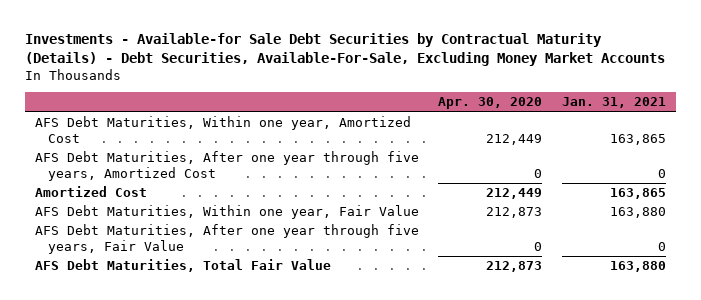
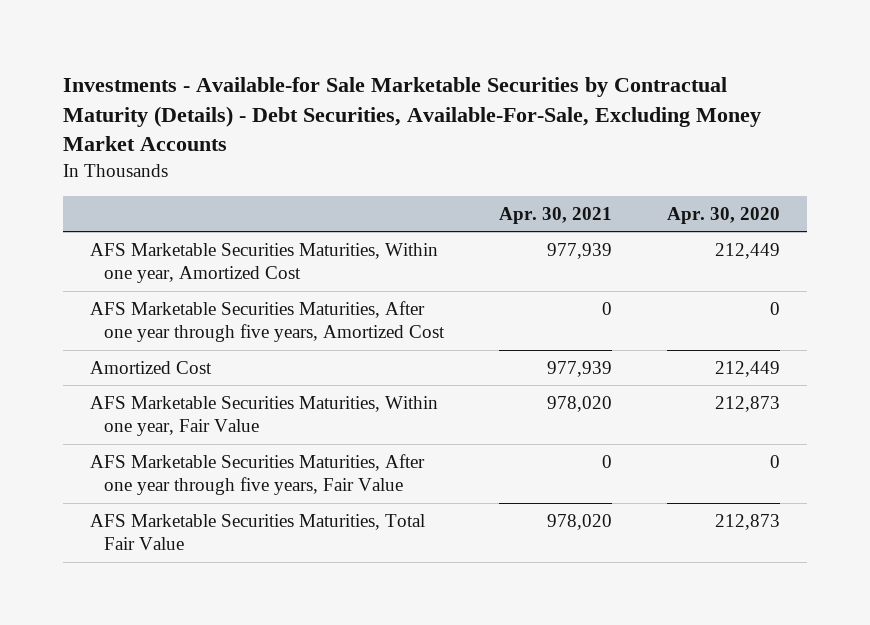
[24,33,665,67] Investments - Available-for Sale Debt Securities by Contractual Maturity (Details) - Debt Securities, Available-For-Sale, Excluding Money Market Accounts -> [62,77,761,152] Investments - Available-for Sale Marketable Securities by Contractual Maturity (Details) - Debt Securities, Available-For-Sale, Excluding Money Market Accounts
[561,97,666,109] Jan. 31, 2021 -> none
none -> [498,206,612,224] Apr. 30, 2021
[34,116,411,144] AFS Debt Maturities, Within one year, Amortized Cost -> [89,242,438,284] AFS Marketable Securities Maturities, Within one year, Amortized Cost
[34,151,419,182] AFS Debt Maturities, After one year through five years, Amortized Cost -> [89,300,446,343] AFS Marketable Securities Maturities, After one year through five years, Amortized Cost
[34,205,419,220] AFS Debt Maturities, Within one year, Fair Value -> [89,395,438,437] AFS Marketable Securities Maturities, Within one year, Fair Value
[34,224,419,255] AFS Debt Maturities, After one year through five years, Fair Value -> [89,453,425,496] AFS Marketable Securities Maturities, After one year through five years, Fair Value
[34,259,331,273] AFS Debt Maturities, Total Fair Value -> [89,513,425,551] AFS Marketable Securities Maturities, Total Fair Value

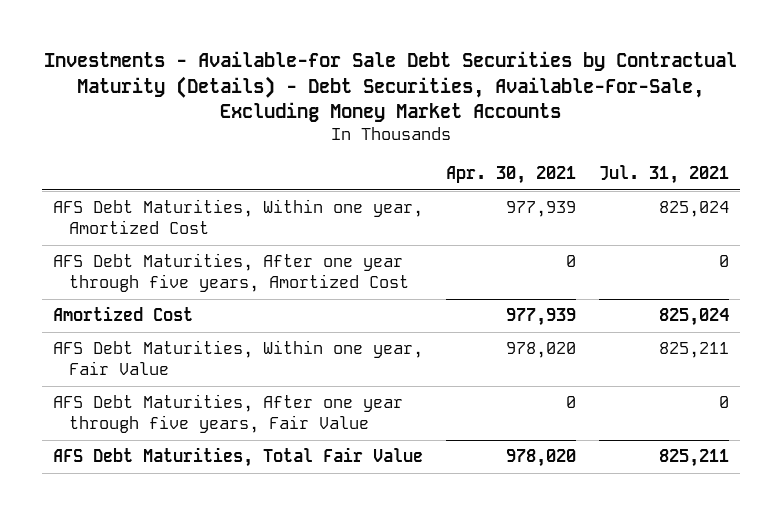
[62,77,761,152] Investments - Available-for Sale Marketable Securities by Contractual Maturity (Details) - Debt Securities, Available-For-Sale, Excluding Money Market Accounts -> [44,51,738,123] Investments - Available-for Sale Debt Securities by Contractual Maturity (Details) - Debt Securities, Available-For-Sale, Excluding Money Market Accounts
[666,206,780,224] Apr. 30, 2020 -> none
none -> [598,164,729,184] Jul. 31, 2021
[89,242,438,284] AFS Marketable Securities Maturities, Within one year, Amortized Cost -> [53,199,424,235] AFS Debt Maturities, Within one year, Amortized Cost
[89,300,446,343] AFS Marketable Securities Maturities, After one year through five years, Amortized Cost -> [53,253,410,293] AFS Debt Maturities, After one year through five years, Amortized Cost
[89,395,438,437] AFS Marketable Securities Maturities, Within one year, Fair Value -> [53,340,424,376] AFS Debt Maturities, Within one year, Fair Value
[89,453,425,496] AFS Marketable Securities Maturities, After one year through five years, Fair Value -> [53,394,404,434] AFS Debt Maturities, After one year through five years, Fair Value
[89,513,425,551] AFS Marketable Securities Maturities, Total Fair Value -> [53,447,424,468] AFS Debt Maturities, Total Fair Value

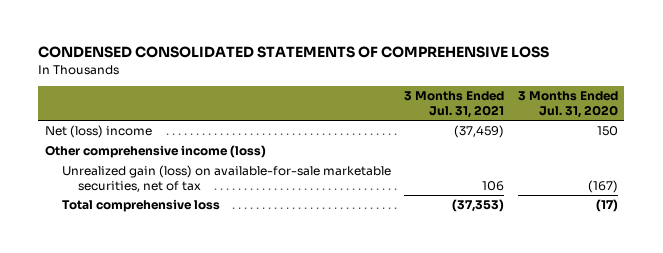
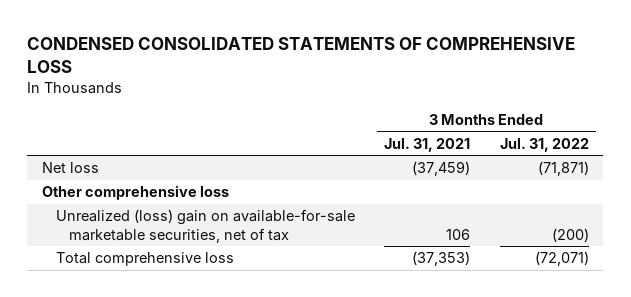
[517,90,618,118] 3 Months Ended Jul. 31, 2020 -> none
none -> [499,137,589,152] Jul. 31, 2022
[45,125,153,139] Net (loss) income -> [42,162,100,174] Net loss
[45,145,267,159] Other comprehensive income (loss) -> [42,185,230,201] Other comprehensive loss
[61,165,391,192] Unrealized gain (loss) on available-for-sale marketable securities, net of tax -> [55,209,355,243] Unrealized (loss) gain on available-for-sale marketable securities, net of tax

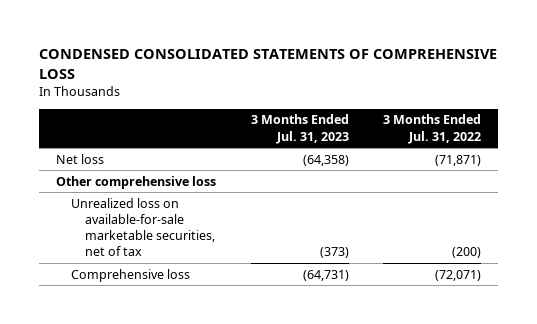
[384,137,471,152] Jul. 31, 2021 -> none
none -> [250,114,349,144] 3 Months Ended Jul. 31, 2023
[55,209,355,243] Unrealized (loss) gain on available-for-sale marketable securities, net of tax -> [70,197,216,257] Unrealized loss on available-for-sale marketable securities, net of tax
[55,252,234,267] Total comprehensive loss -> [70,268,190,282] Comprehensive loss

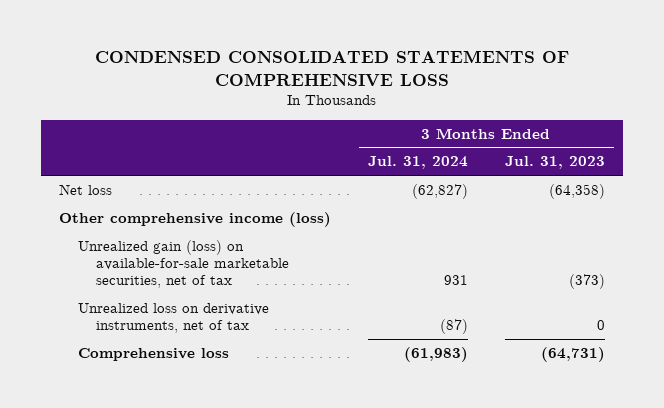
[382,114,481,144] 3 Months Ended Jul. 31, 2022 -> none
none -> [368,156,469,170] Jul. 31, 2024
[56,175,217,189] Other comprehensive loss -> [59,211,332,227] Other comprehensive income (loss)
[70,197,216,257] Unrealized loss on available-for-sale marketable securities, net of tax -> [77,239,289,288] Unrealized gain (loss) on available-for-sale marketable securities, net of tax
none -> [77,302,269,333] Unrealized loss on derivative instruments, net of tax

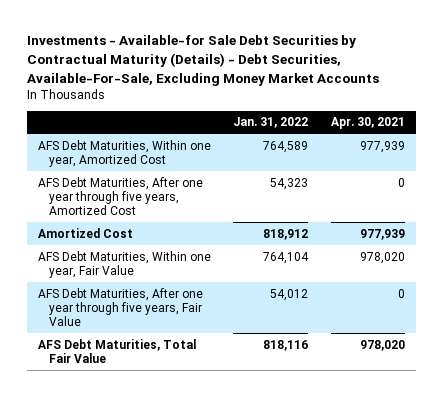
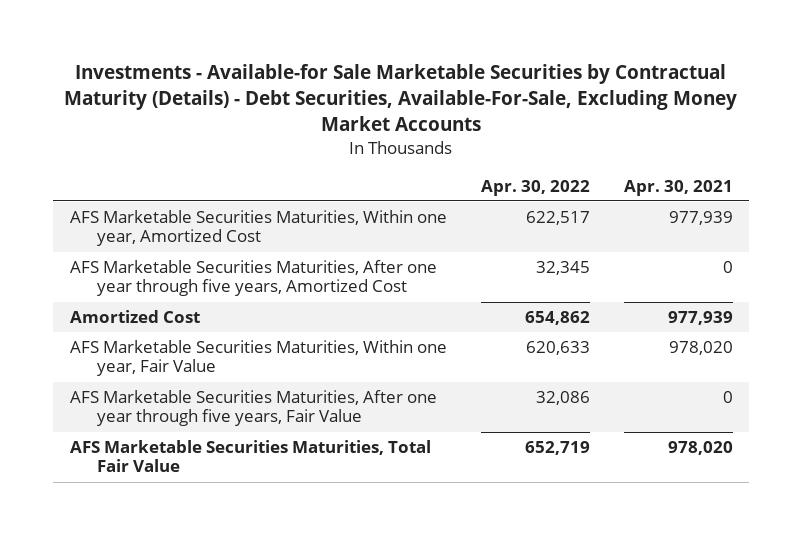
[26,35,379,86] Investments - Available-for Sale Debt Securities by Contractual Maturity (Details) - Debt Securities, Available-For-Sale, Excluding Money Market Accounts -> [64,64,738,132] Investments - Available-for Sale Marketable Securities by Contractual Maturity (Details) - Debt Securities, Available-For-Sale, Excluding Money Market Accounts
[233,117,309,129] Jan. 31, 2022 -> none
none -> [480,179,590,196] Apr. 30, 2022
[38,139,212,167] AFS Debt Maturities, Within one year, Amortized Cost -> [70,210,448,247] AFS Marketable Securities Maturities, Within one year, Amortized Cost
[38,176,204,215] AFS Debt Maturities, After one year through five years, Amortized Cost -> [70,260,438,297] AFS Marketable Securities Maturities, After one year through five years, Amortized Cost
[38,250,212,278] AFS Debt Maturities, Within one year, Fair Value -> [70,340,448,377] AFS Marketable Securities Maturities, Within one year, Fair Value
[38,287,204,326] AFS Debt Maturities, After one year through five years, Fair Value -> [70,390,438,427] AFS Marketable Securities Maturities, After one year through five years, Fair Value
[38,338,197,363] AFS Debt Maturities, Total Fair Value -> [70,440,432,473] AFS Marketable Securities Maturities, Total Fair Value

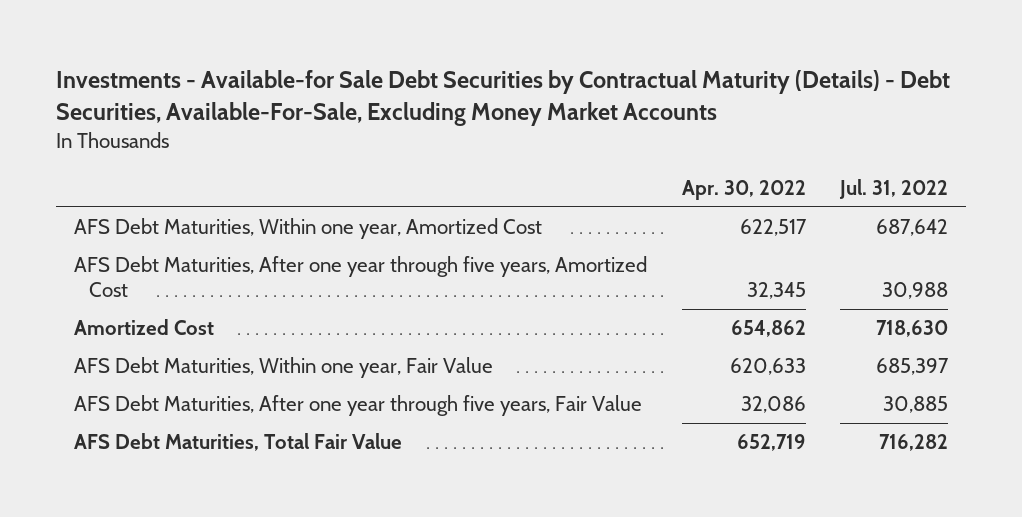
[64,64,738,132] Investments - Available-for Sale Marketable Securities by Contractual Maturity (Details) - Debt Securities, Available-For-Sale, Excluding Money Market Accounts -> [56,70,951,127] Investments - Available-for Sale Debt Securities by Contractual Maturity (Details) - Debt Securities, Available-For-Sale, Excluding Money Market Accounts
[623,179,733,196] Apr. 30, 2021 -> none
none -> [839,178,949,199] Jul. 31, 2022
[70,210,448,247] AFS Marketable Securities Maturities, Within one year, Amortized Cost -> [73,218,542,240] AFS Debt Maturities, Within one year, Amortized Cost
[70,260,438,297] AFS Marketable Securities Maturities, After one year through five years, Amortized Cost -> [73,256,647,298] AFS Debt Maturities, After one year through five years, Amortized Cost
[70,340,448,377] AFS Marketable Securities Maturities, Within one year, Fair Value -> [73,357,493,379] AFS Debt Maturities, Within one year, Fair Value
[70,390,438,427] AFS Marketable Securities Maturities, After one year through five years, Fair Value -> [73,395,642,417] AFS Debt Maturities, After one year through five years, Fair Value
[70,440,432,473] AFS Marketable Securities Maturities, Total Fair Value -> [73,433,402,452] AFS Debt Maturities, Total Fair Value

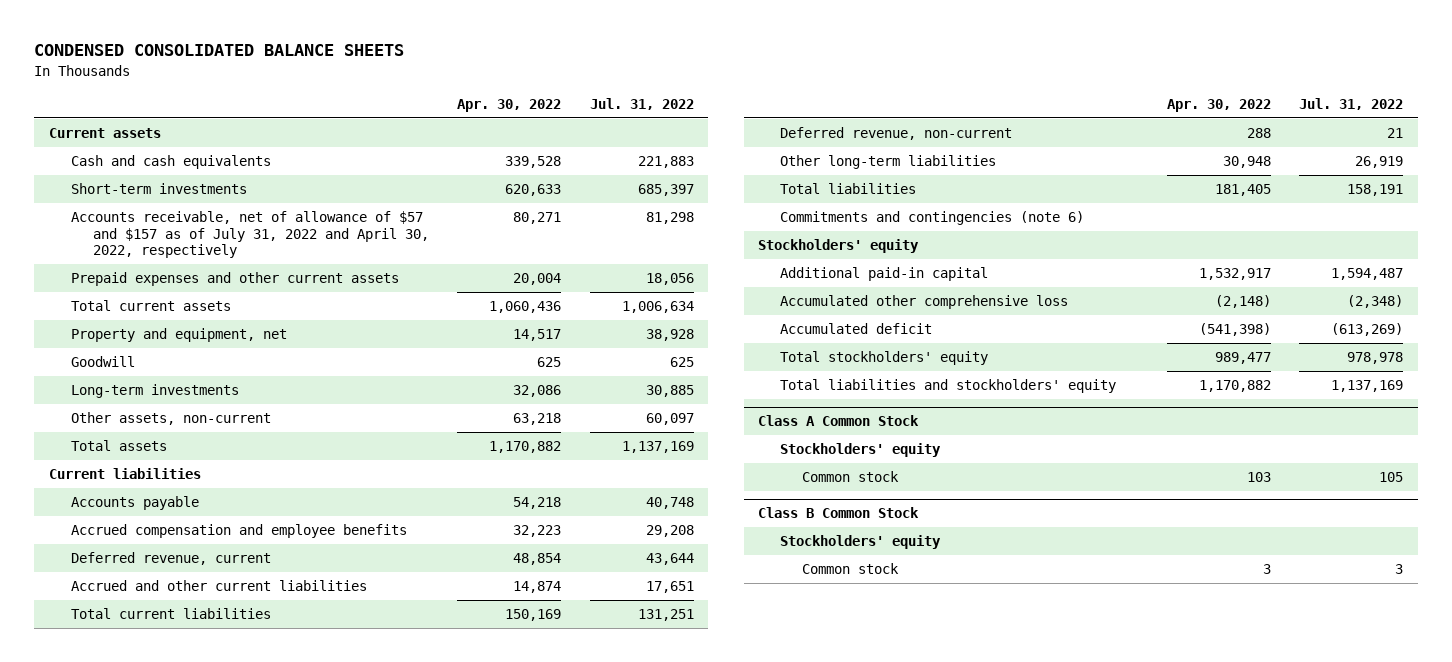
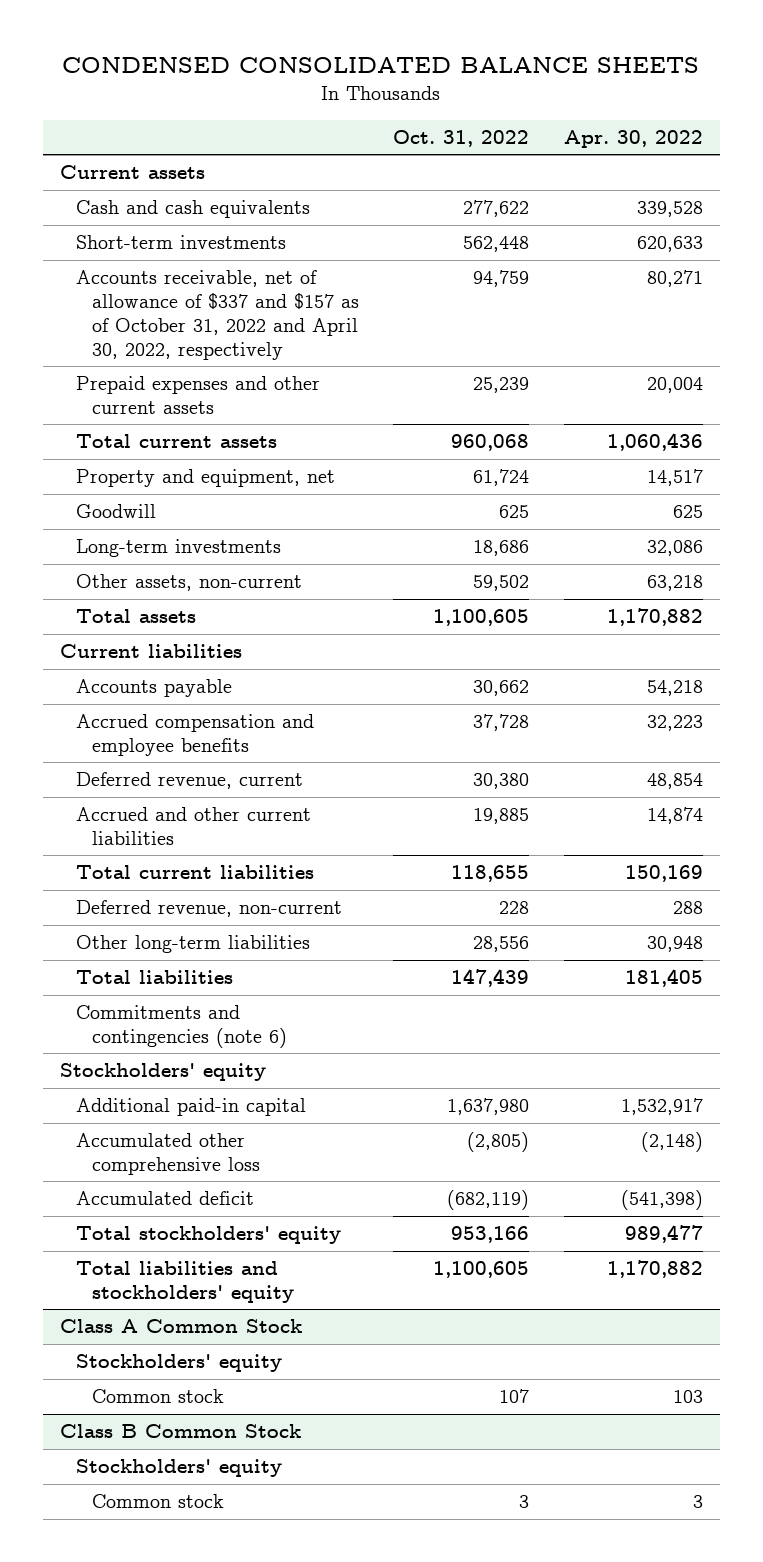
[589,97,694,110] Jul. 31, 2022 -> none
none -> [393,129,530,147] Oct. 31, 2022
[70,211,429,259] Accounts receivable, net of allowance of $57 and $157 as of July 31, 2022 and April 30, 2022, respectively -> [75,270,359,360] Accounts receivable, net of allowance of $337 and $157 as of October 31, 2022 and April 30, 2022, respectively

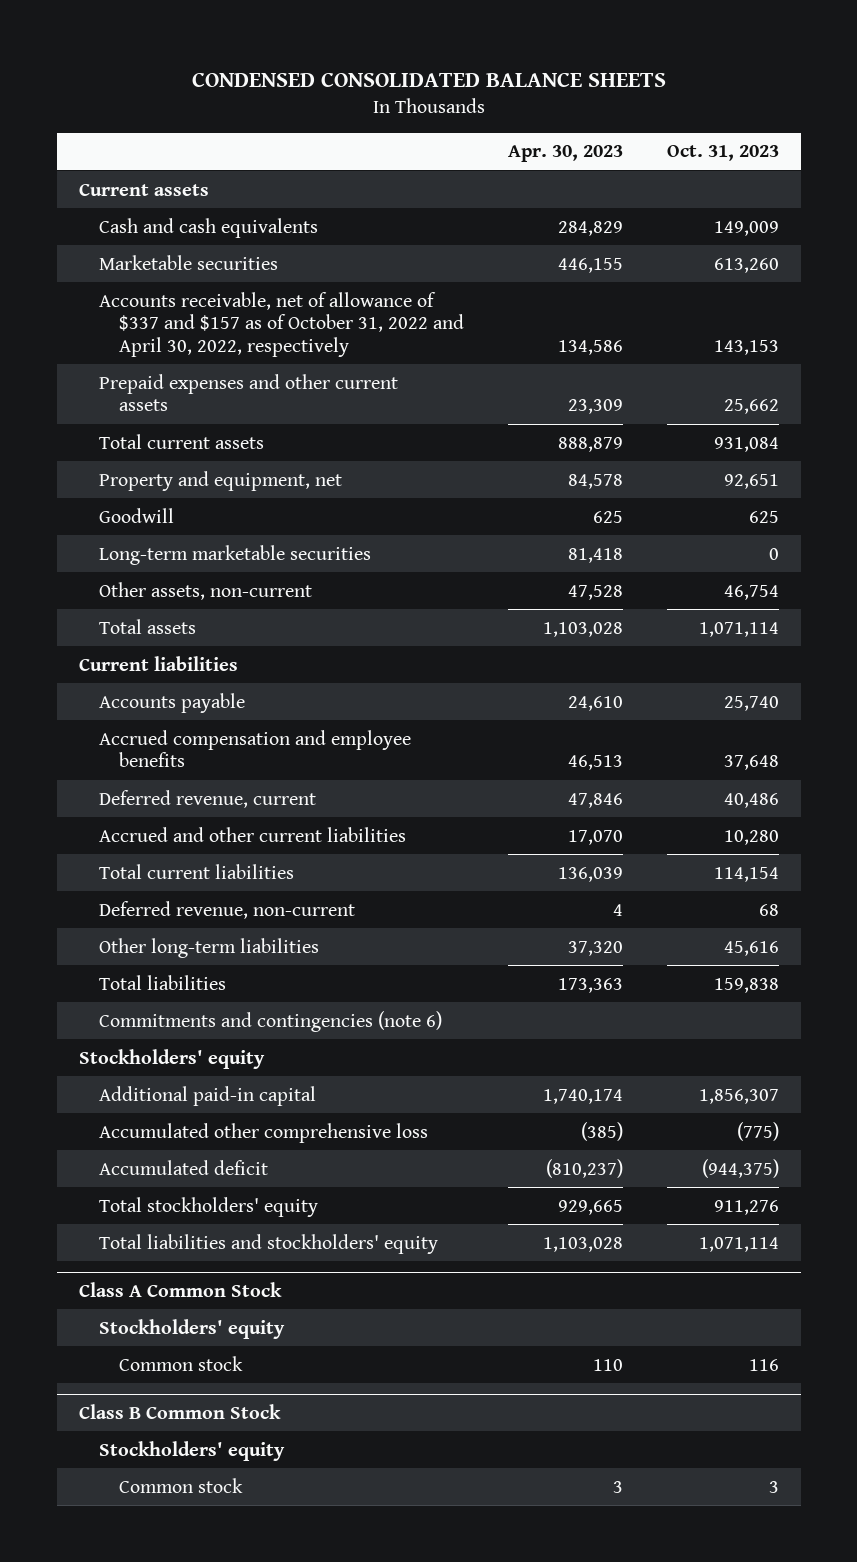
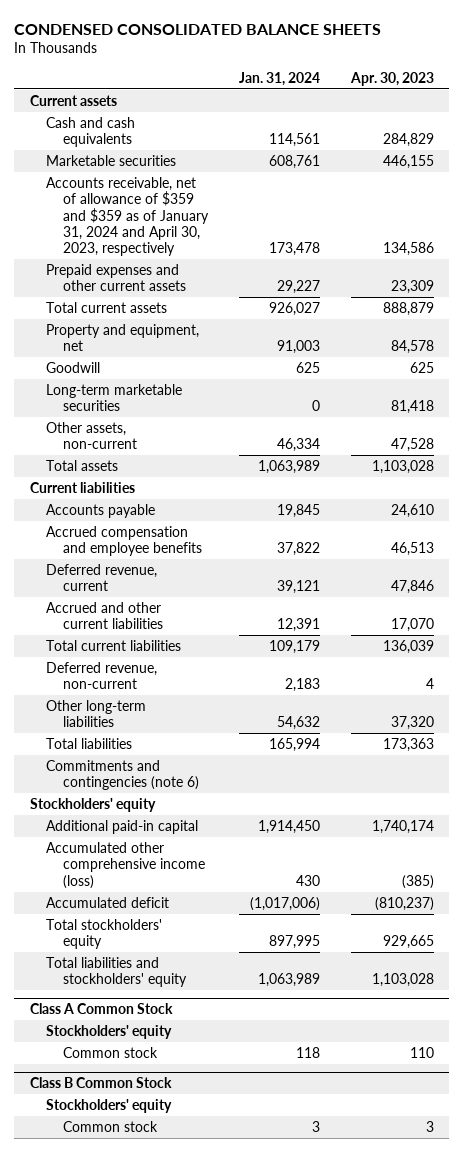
[666,145,779,162] Oct. 31, 2023 -> none
none -> [238,71,320,86] Jan. 31, 2024
[98,291,464,357] Accounts receivable, net of allowance of $337 and $157 as of October 31, 2022 and April 30, 2022, respectively -> [46,176,209,257] Accounts receivable, net of allowance of $359 and $359 as of January 31, 2024 and April 30, 2023, respectively
[98,1122,428,1143] Accumulated other comprehensive loss -> [46,841,205,889] Accumulated other comprehensive income (loss)

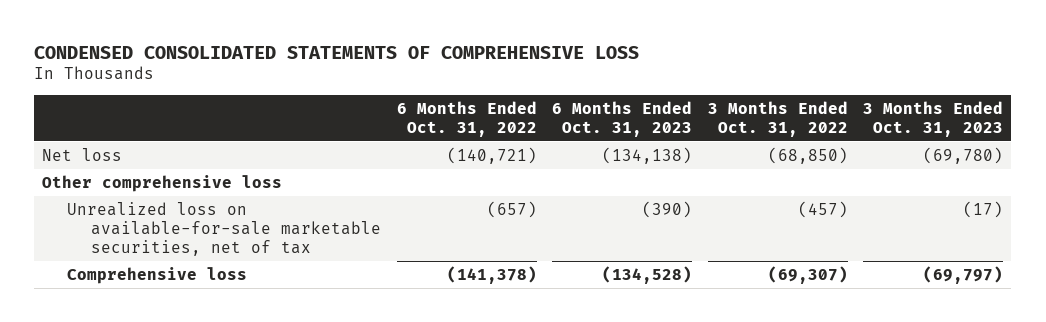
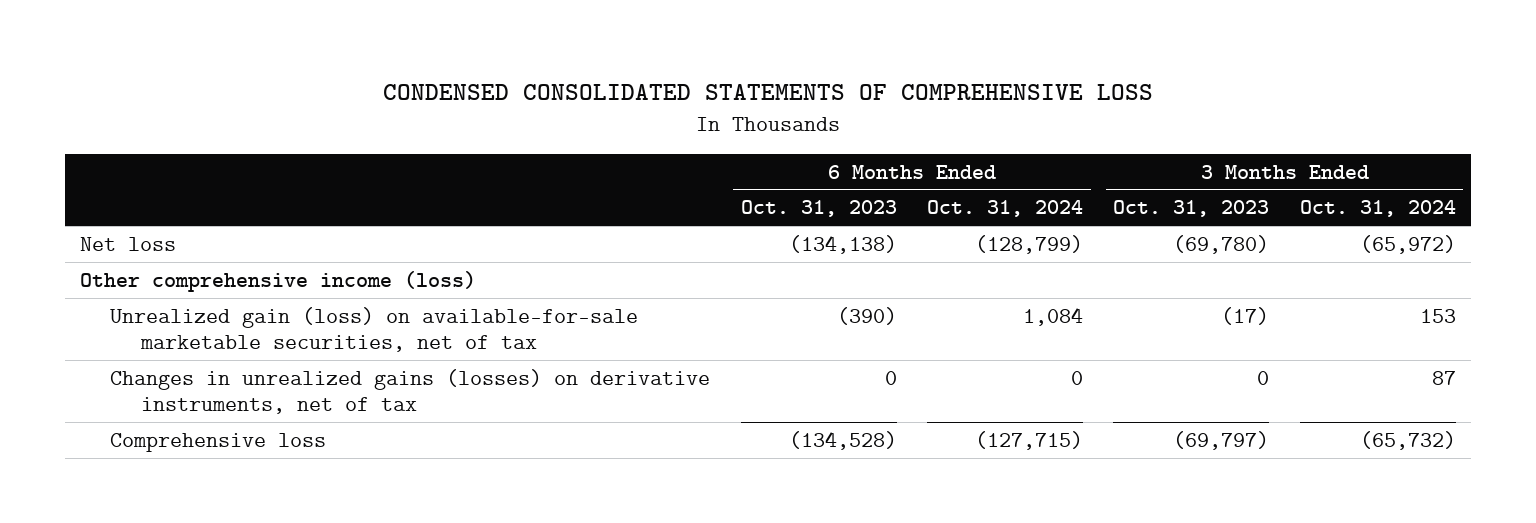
[396,100,537,138] 6 Months Ended Oct. 31, 2022 -> none
[707,100,848,138] 3 Months Ended Oct. 31, 2022 -> none
none -> [927,200,1084,218] Oct. 31, 2024
none -> [1299,200,1456,218] Oct. 31, 2024
[42,174,283,192] Other comprehensive loss -> [80,270,477,292] Other comprehensive income (loss)
[66,201,382,257] Unrealized loss on available-for-sale marketable securities, net of tax -> [110,306,639,353] Unrealized gain (loss) on available-for-sale marketable securities, net of tax
none -> [110,368,711,415] Changes in unrealized gains (losses) on derivative instruments, net of tax

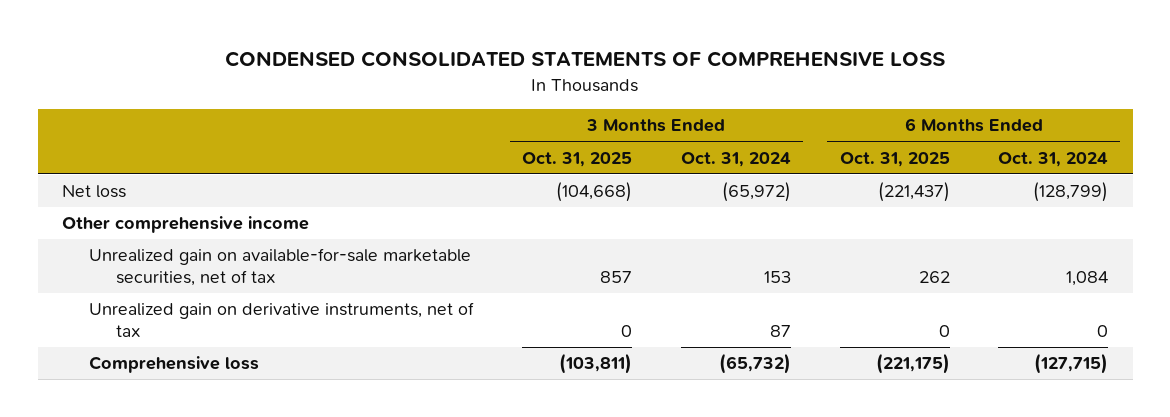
[740,200,897,218] Oct. 31, 2023 -> none
[1113,200,1270,218] Oct. 31, 2023 -> none
none -> [522,151,633,167] Oct. 31, 2025
none -> [839,151,950,167] Oct. 31, 2025
[80,270,477,292] Other comprehensive income (loss) -> [62,216,310,234] Other comprehensive income
[110,306,639,353] Unrealized gain (loss) on available-for-sale marketable securities, net of tax -> [89,248,472,287] Unrealized gain on available-for-sale marketable securities, net of tax
[110,368,711,415] Changes in unrealized gains (losses) on derivative instruments, net of tax -> [89,302,475,338] Unrealized gain on derivative instruments, net of tax

